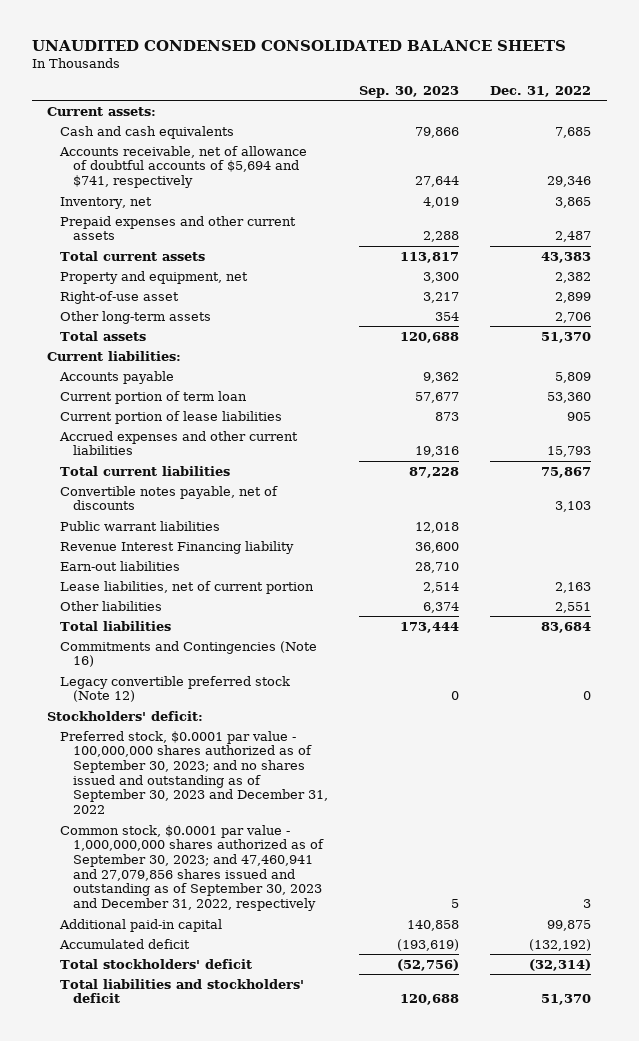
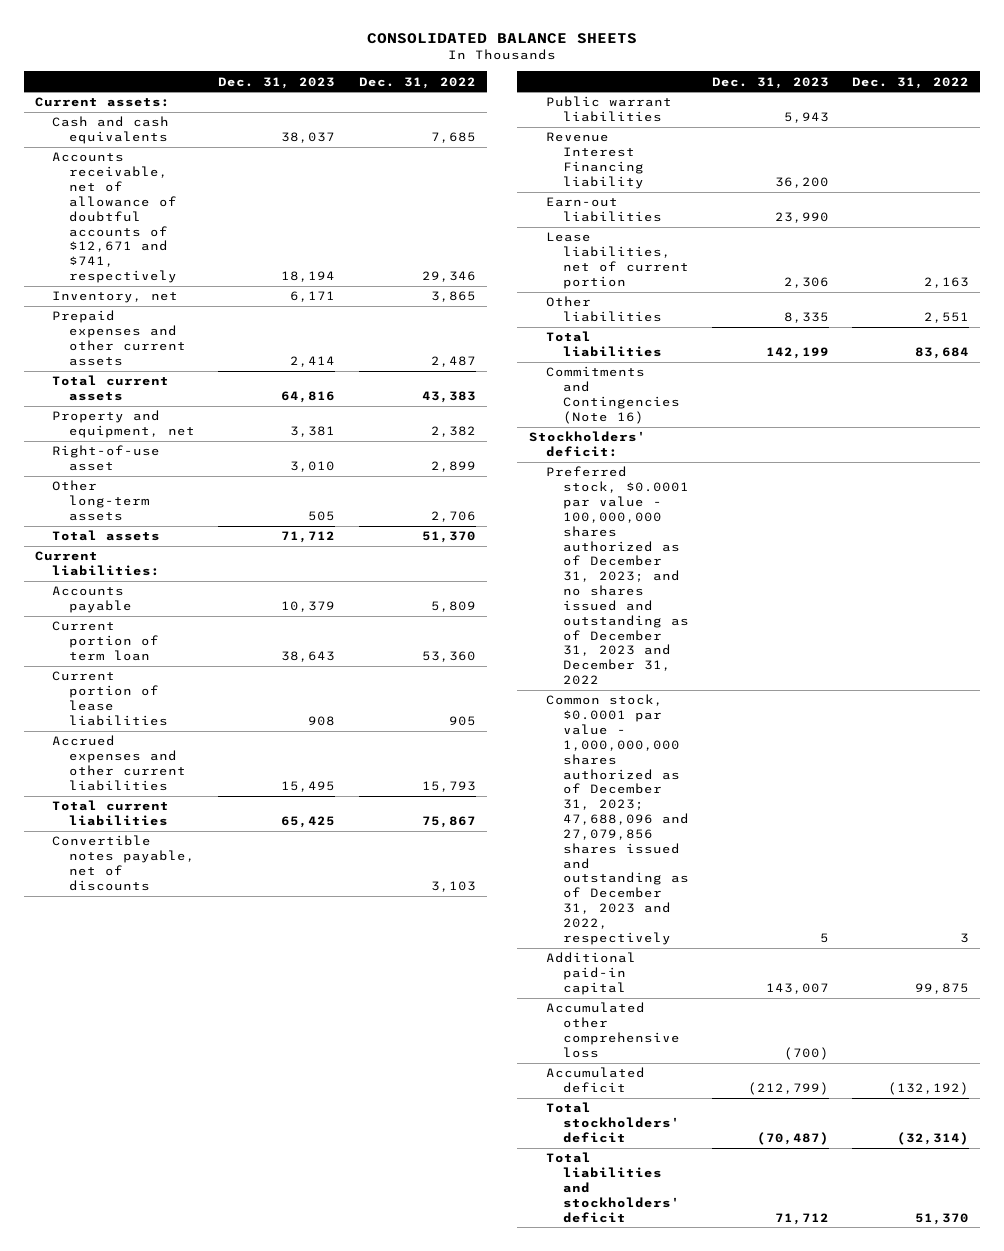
[31,39,566,51] UNAUDITED CONDENSED CONSOLIDATED BALANCE SHEETS -> [367,32,638,44] CONSOLIDATED BALANCE SHEETS
[359,85,460,98] Sep. 30, 2023 -> none
none -> [218,76,336,89] Dec. 31, 2023
[59,145,308,189] Accounts receivable, net of allowance of doubtful accounts of $5,694 and $741, respectively -> [52,152,178,284] Accounts receivable, net of allowance of doubtful accounts of $12,671 and $741, respectively
[60,675,291,703] Legacy convertible preferred stock (Note 12) -> none
[60,730,329,815] Preferred stock, $0.0001 par value - 100,000,000 shares authorized as of September 30, 2023; and no shares issued and outstanding as of September 30, 2023 and December 31, 2022 -> [545,466,689,686] Preferred stock, $0.0001 par value - 100,000,000 shares authorized as of December 31, 2023; and no shares issued and outstanding as of December 31, 2023 and December 31, 2022
[60,824,325,912] Common stock, $0.0001 par value - 1,000,000,000 shares authorized as of September 30, 2023; and 47,460,941 and 27,079,856 shares issued and outstanding as of September 30, 2023 and December 31, 2022, respectively -> [545,694,689,945] Common stock, $0.0001 par value - 1,000,000,000 shares authorized as of December 31, 2023; 47,688,096 and 27,079,856 shares issued and outstanding as of December 31, 2023 and 2022, respectively
none -> [545,1002,680,1058] Accumulated other comprehensive loss

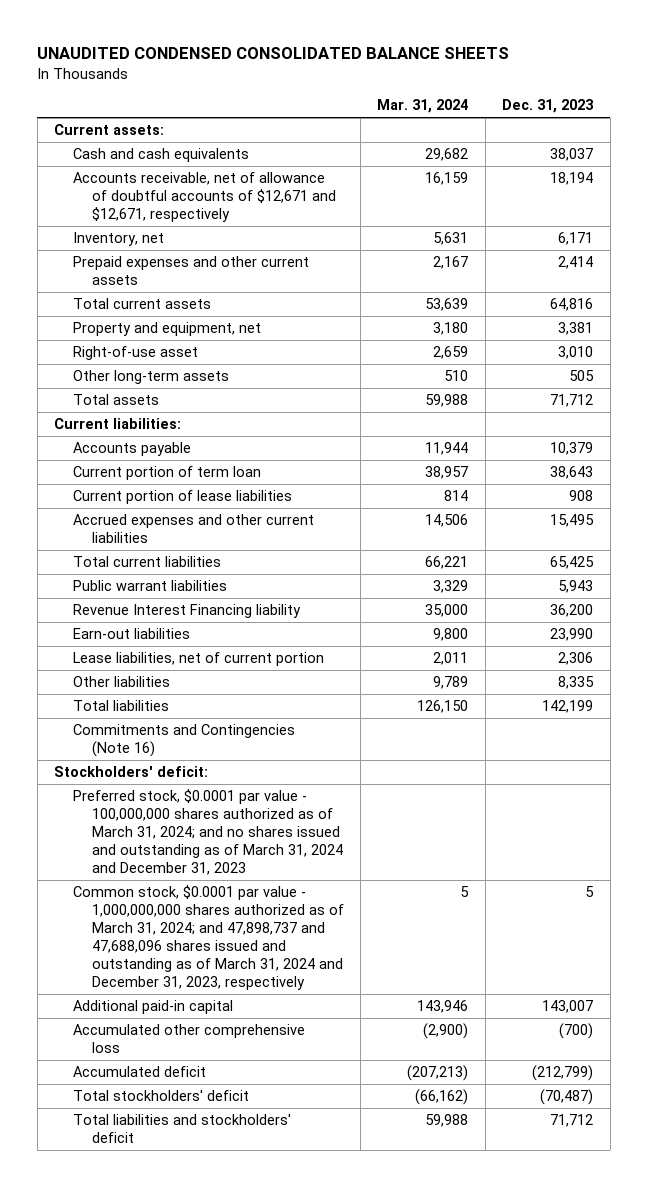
[367,32,638,44] CONSOLIDATED BALANCE SHEETS -> [37,47,510,60] UNAUDITED CONDENSED CONSOLIDATED BALANCE SHEETS
[358,76,476,89] Dec. 31, 2022 -> none
none -> [377,99,469,114] Mar. 31, 2024
[52,152,178,284] Accounts receivable, net of allowance of doubtful accounts of $12,671 and $741, respectively -> [72,172,336,222] Accounts receivable, net of allowance of doubtful accounts of $12,671 and $12,671, respectively
[52,835,196,891] Convertible notes payable, net of discounts -> none
[545,466,689,686] Preferred stock, $0.0001 par value - 100,000,000 shares authorized as of December 31, 2023; and no shares issued and outstanding as of December 31, 2023 and December 31, 2022 -> [72,789,343,875] Preferred stock, $0.0001 par value - 100,000,000 shares authorized as of March 31, 2024; and no shares issued and outstanding as of March 31, 2024 and December 31, 2023
[545,694,689,945] Common stock, $0.0001 par value - 1,000,000,000 shares authorized as of December 31, 2023; 47,688,096 and 27,079,856 shares issued and outstanding as of December 31, 2023 and 2022, respectively -> [72,885,344,990] Common stock, $0.0001 par value - 1,000,000,000 shares authorized as of March 31, 2024; and 47,898,737 and 47,688,096 shares issued and outstanding as of March 31, 2024 and December 31, 2023, respectively

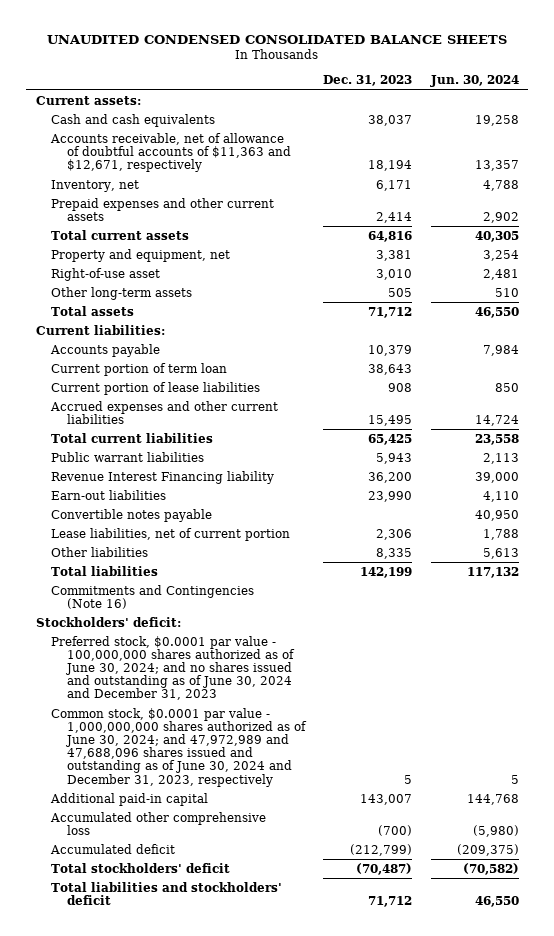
[377,99,469,114] Mar. 31, 2024 -> none
none -> [429,75,519,88] Jun. 30, 2024
[72,172,336,222] Accounts receivable, net of allowance of doubtful accounts of $12,671 and $12,671, respectively -> [50,132,291,173] Accounts receivable, net of allowance of doubtful accounts of $11,363 and $12,671, respectively
none -> [51,508,213,522] Convertible notes payable
[72,789,343,875] Preferred stock, $0.0001 par value - 100,000,000 shares authorized as of March 31, 2024; and no shares issued and outstanding as of March 31, 2024 and December 31, 2023 -> [51,635,295,701] Preferred stock, $0.0001 par value - 100,000,000 shares authorized as of June 30, 2024; and no shares issued and outstanding as of June 30, 2024 and December 31, 2023
[72,885,344,990] Common stock, $0.0001 par value - 1,000,000,000 shares authorized as of March 31, 2024; and 47,898,737 and 47,688,096 shares issued and outstanding as of March 31, 2024 and December 31, 2023, respectively -> [51,707,307,787] Common stock, $0.0001 par value - 1,000,000,000 shares authorized as of June 30, 2024; and 47,972,989 and 47,688,096 shares issued and outstanding as of June 30, 2024 and December 31, 2023, respectively

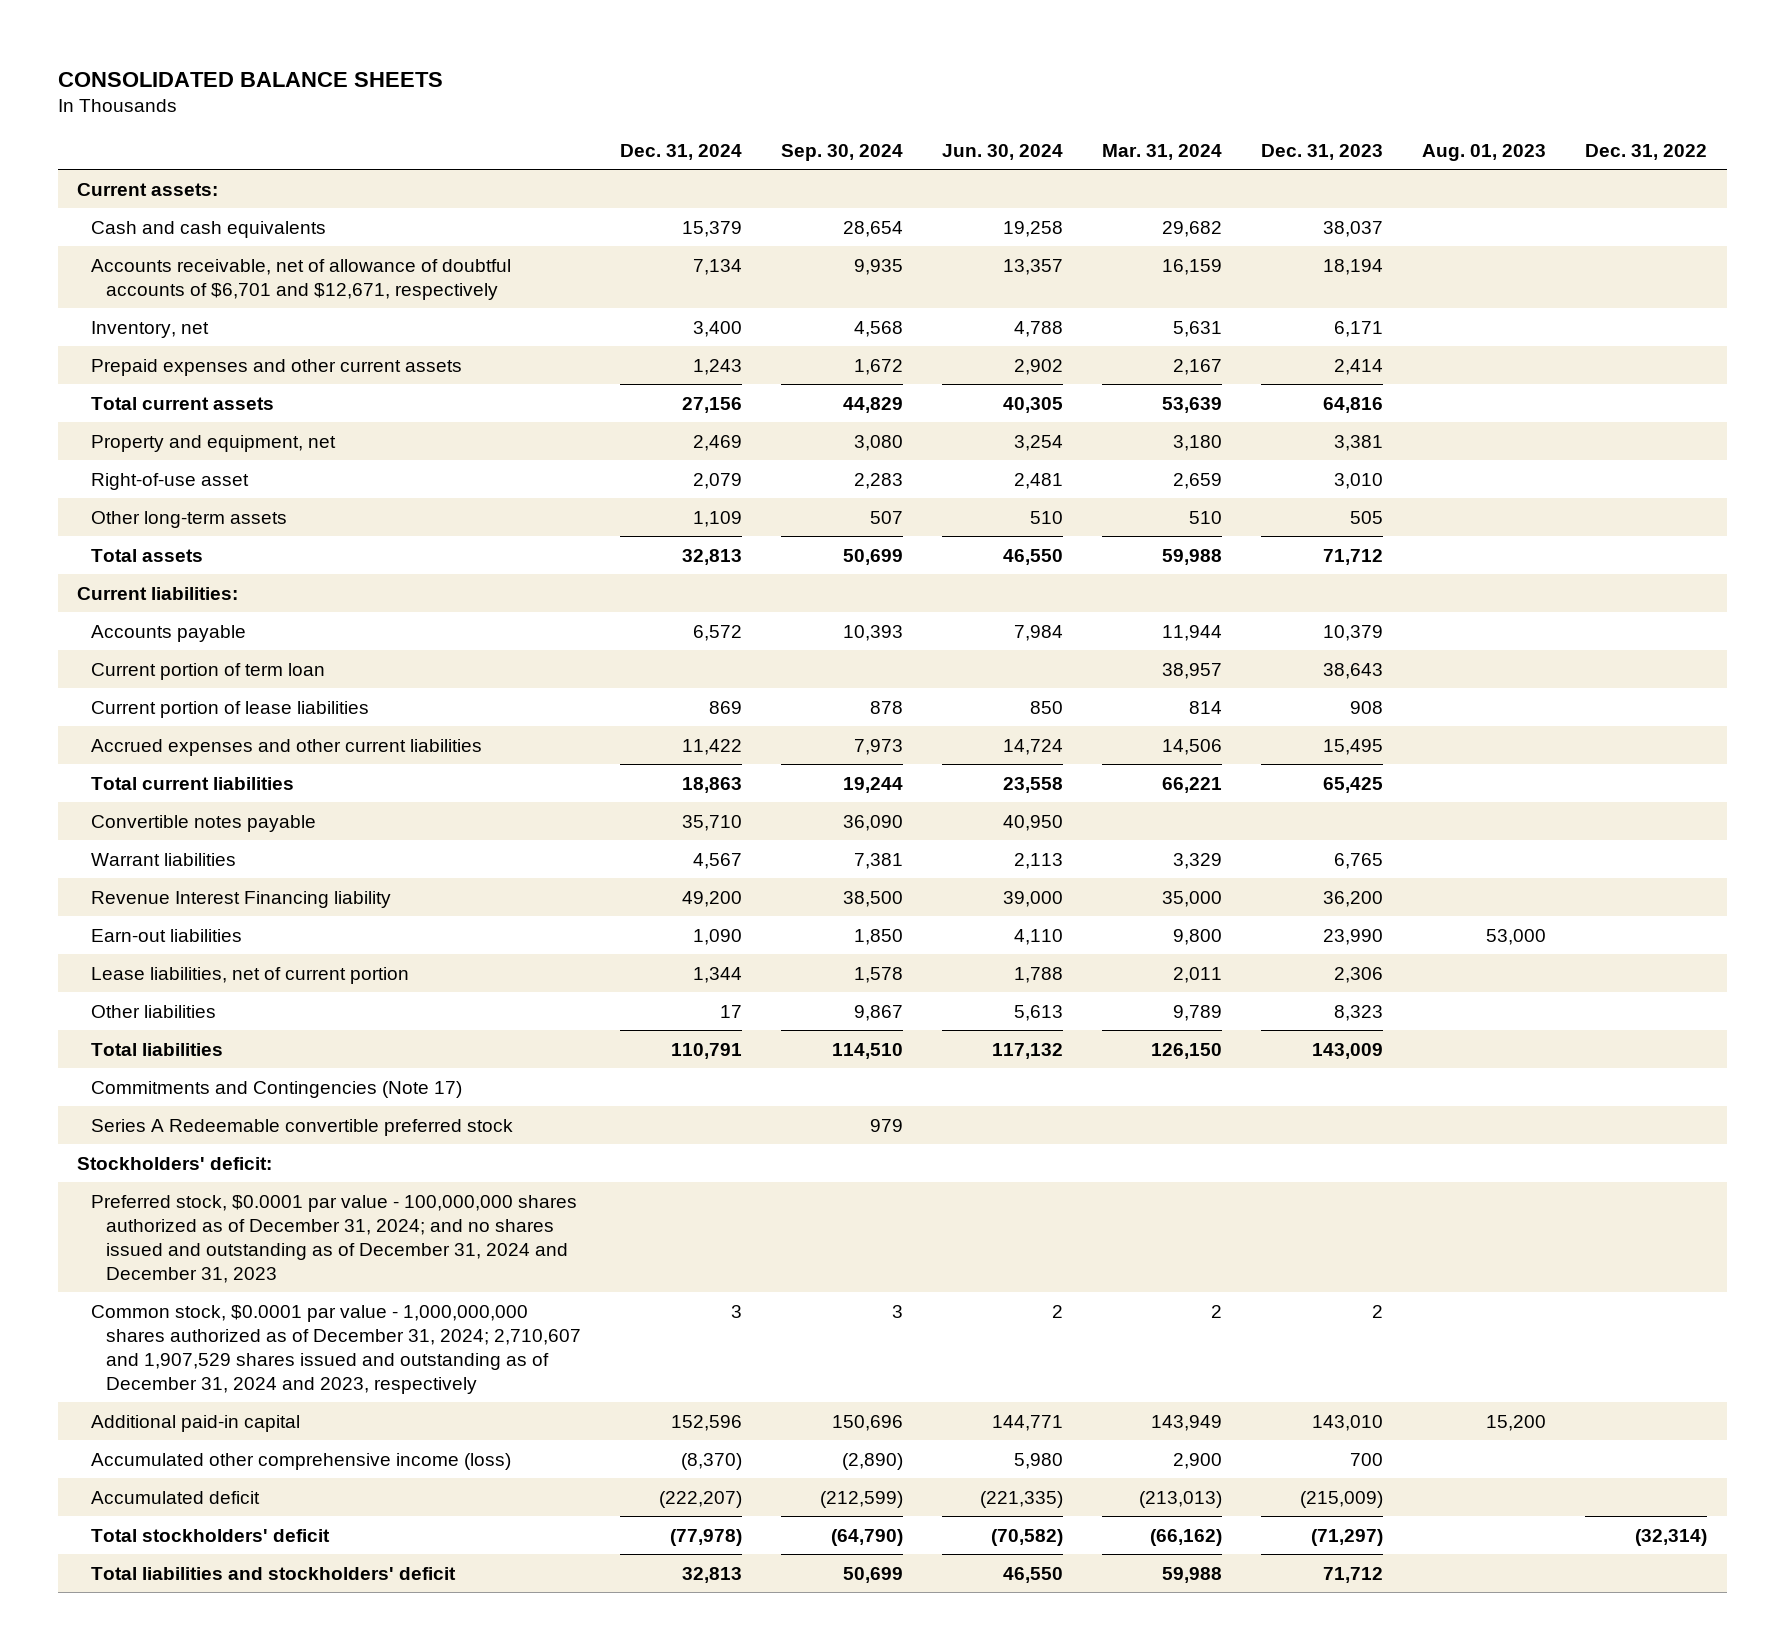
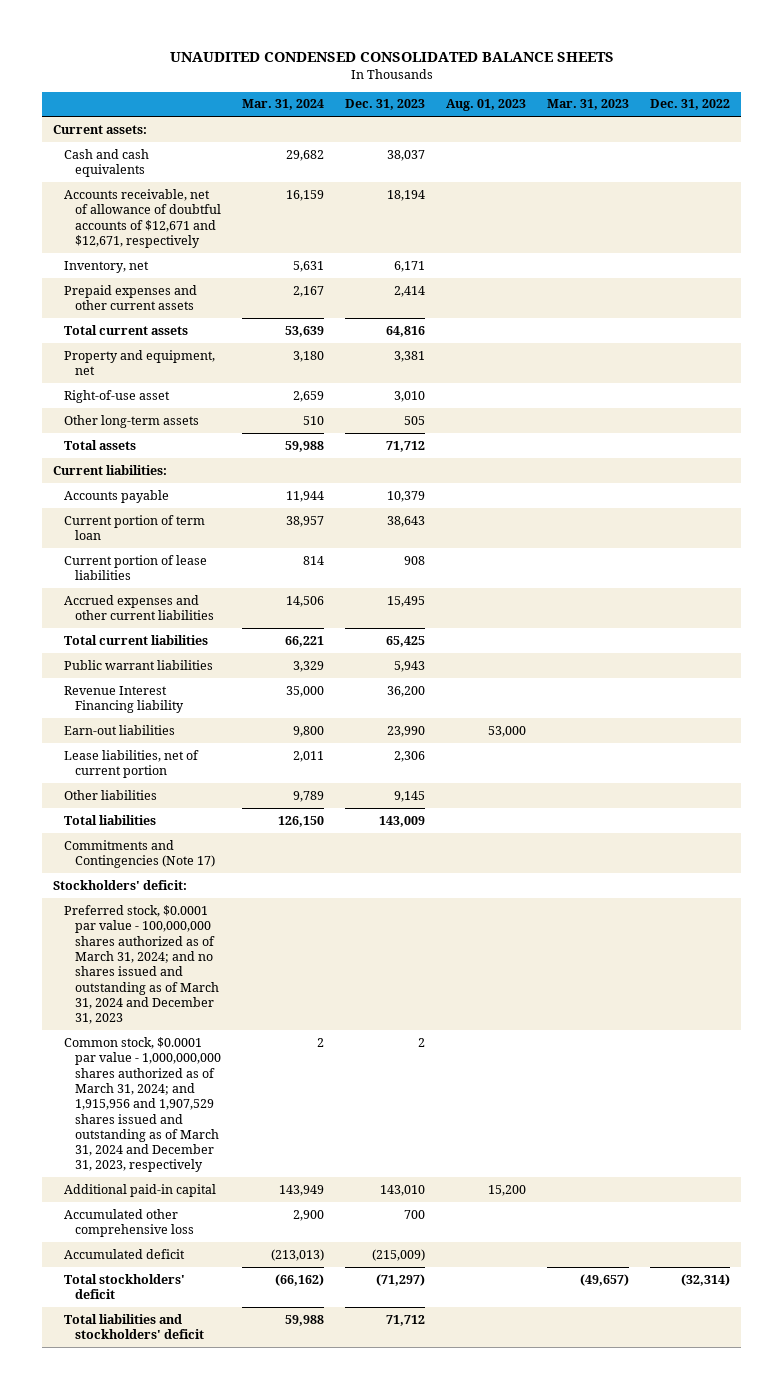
[57,71,443,87] CONSOLIDATED BALANCE SHEETS -> [169,51,614,62] UNAUDITED CONDENSED CONSOLIDATED BALANCE SHEETS
[619,143,742,160] Dec. 31, 2024 -> none
[780,143,903,161] Sep. 30, 2024 -> none
[941,143,1063,160] Jun. 30, 2024 -> none
none -> [547,99,630,111] Mar. 31, 2023
[91,258,512,300] Accounts receivable, net of allowance of doubtful accounts of $6,701 and $12,671, respectively -> [64,188,222,248] Accounts receivable, net of allowance of doubtful accounts of $12,671 and $12,671, respectively
[91,814,317,832] Convertible notes payable -> none
[91,852,237,866] Warrant liabilities -> [64,659,214,670] Public warrant liabilities
[1334,852,1384,869] 6,765 -> [394,660,426,672] 5,943
[1334,1004,1384,1021] 8,323 -> [394,790,426,802] 9,145
[91,1118,514,1136] Series A Redeemable convertible preferred stock -> none
[91,1194,578,1283] Preferred stock, $0.0001 par value - 100,000,000 shares authorized as of December 31, 2024; and no shares issued and outstanding as of December 31, 2024 and December 31, 2023 -> [64,904,220,1025] Preferred stock, $0.0001 par value - 100,000,000 shares authorized as of March 31, 2024; and no shares issued and outstanding as of March 31, 2024 and December 31, 2023
[91,1304,581,1394] Common stock, $0.0001 par value - 1,000,000,000 shares authorized as of December 31, 2024; 2,710,607 and 1,907,529 shares issued and outstanding as of December 31, 2024 and 2023, respectively -> [64,1036,222,1173] Common stock, $0.0001 par value - 1,000,000,000 shares authorized as of March 31, 2024; and 1,915,956 and 1,907,529 shares issued and outstanding as of March 31, 2024 and December 31, 2023, respectively
[91,1452,512,1470] Accumulated other comprehensive income (loss) -> [64,1208,195,1238] Accumulated other comprehensive loss

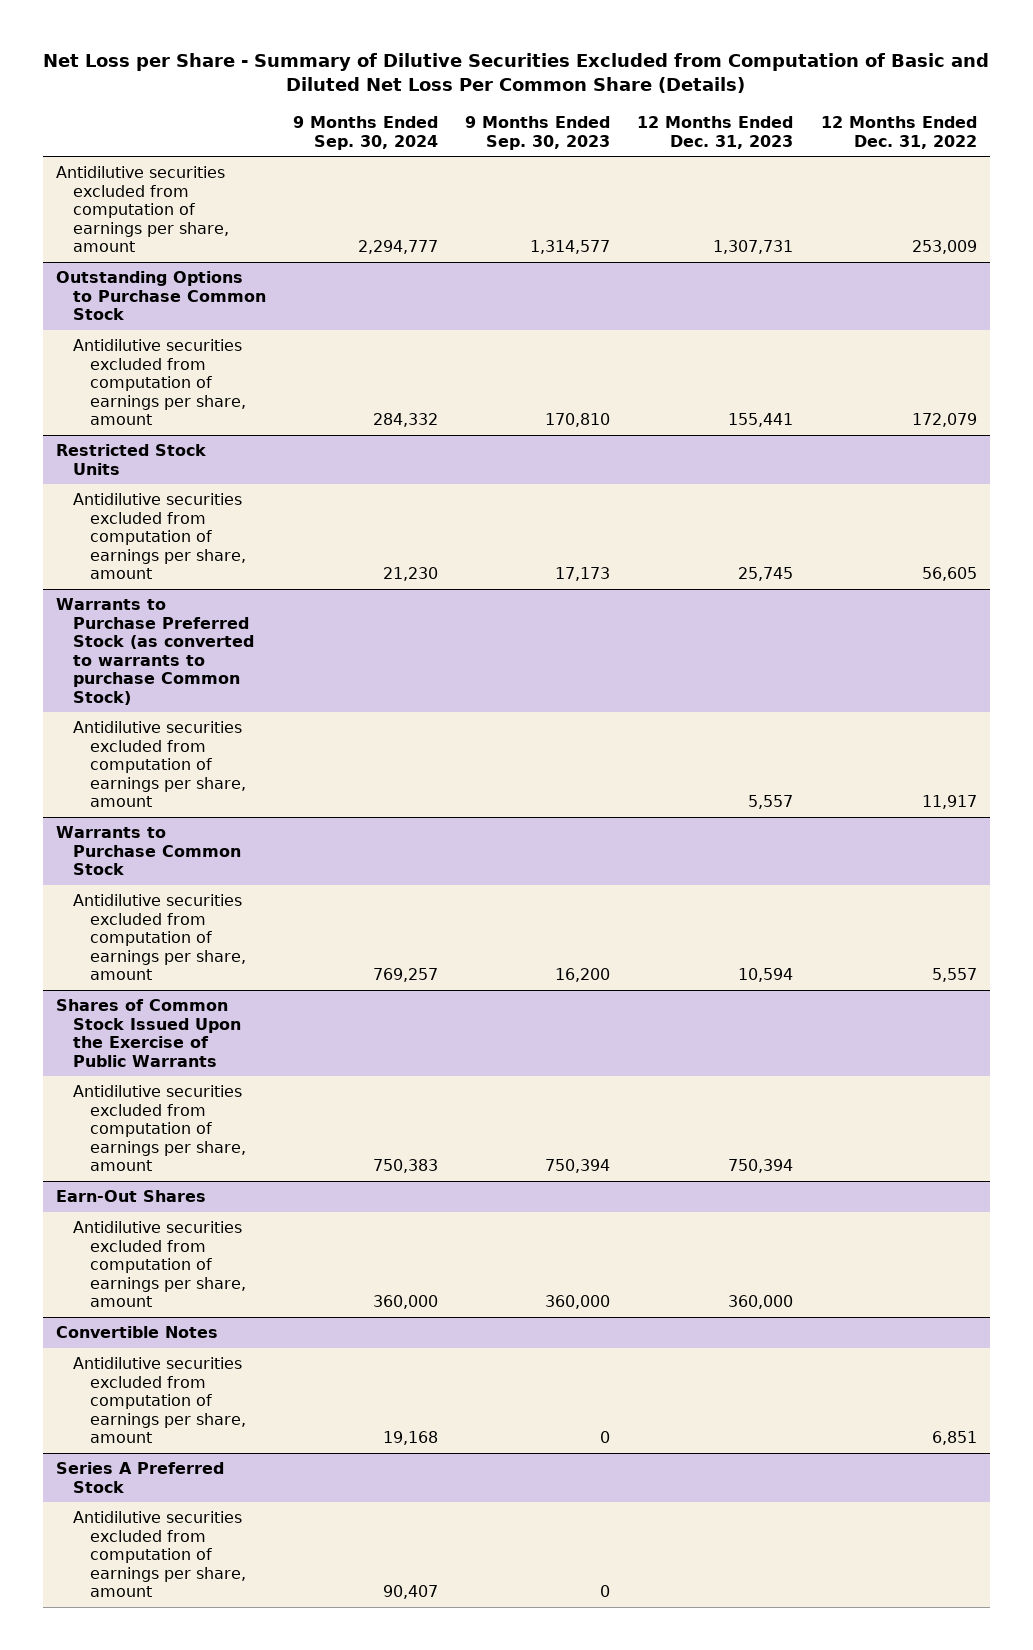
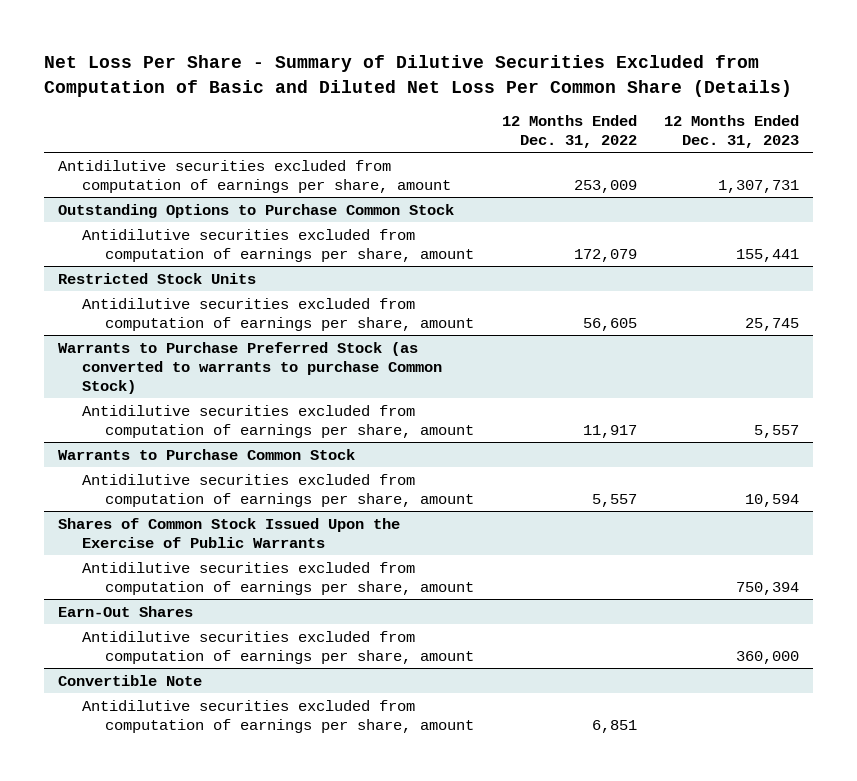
[43,53,990,94] Net Loss per Share - Summary of Dilutive Securities Excluded from Computation of Basic and Diluted Net Loss Per Common Share (Details) -> [44,55,793,97] Net Loss Per Share - Summary of Dilutive Securities Excluded from Computation of Basic and Diluted Net Loss Per Common Share (Details)
[293,116,439,150] 9 Months Ended Sep. 30, 2024 -> none
[465,116,611,150] 9 Months Ended Sep. 30, 2023 -> none
[56,1326,219,1339] Convertible Notes -> [57,674,202,686] Convertible Note
[56,1462,225,1493] Series A Preferred Stock -> none
[73,1511,247,1598] Antidilutive securities excluded from computation of earnings per share, amount -> none

